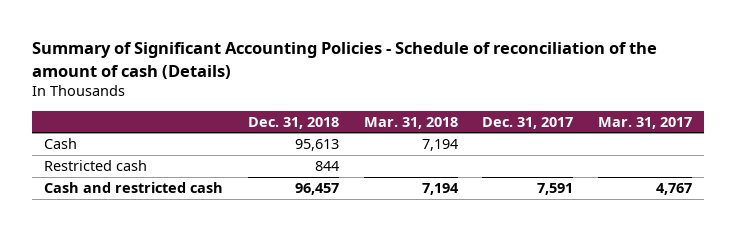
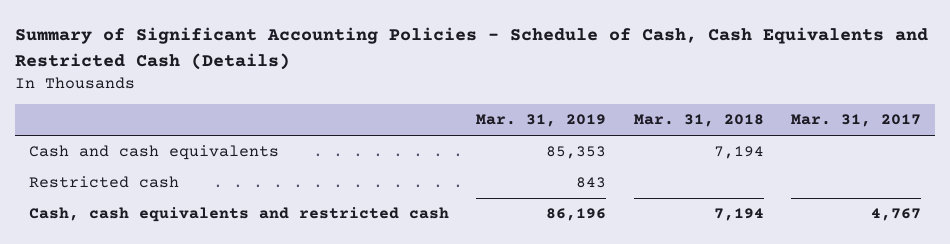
[32,42,658,79] Summary of Significant Accounting Policies - Schedule of reconciliation of the amount of cash (Details) -> [15,27,929,70] Summary of Significant Accounting Policies - Schedule of Cash, Cash Equivalents and Restricted Cash (Details)
[248,116,340,129] Dec. 31, 2018 -> none
[482,116,574,129] Dec. 31, 2017 -> none
none -> [476,114,607,128] Mar. 31, 2019
[44,138,78,150] Cash -> [28,145,279,161] Cash and cash equivalents
[44,182,224,194] Cash and restricted cash -> [28,207,449,223] Cash, cash equivalents and restricted cash

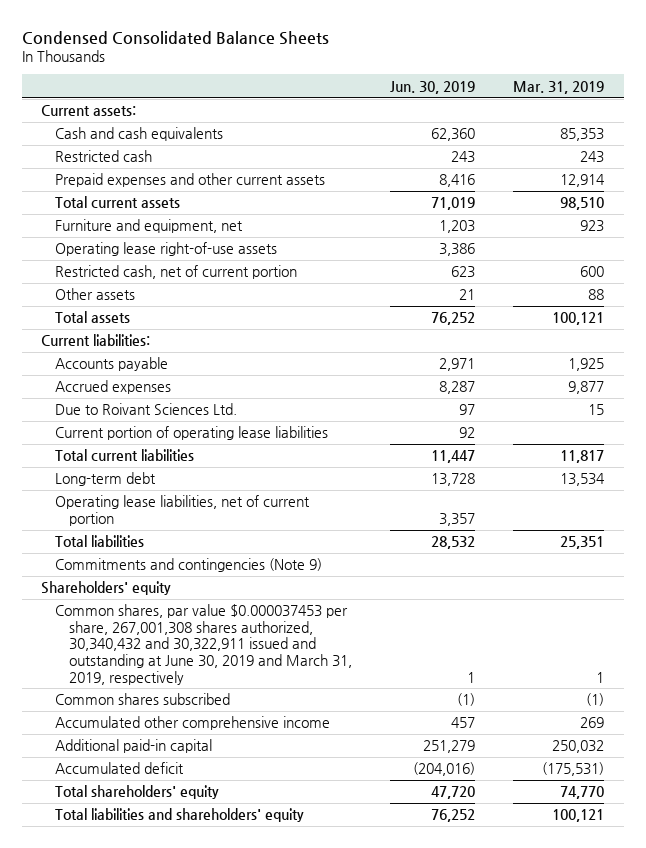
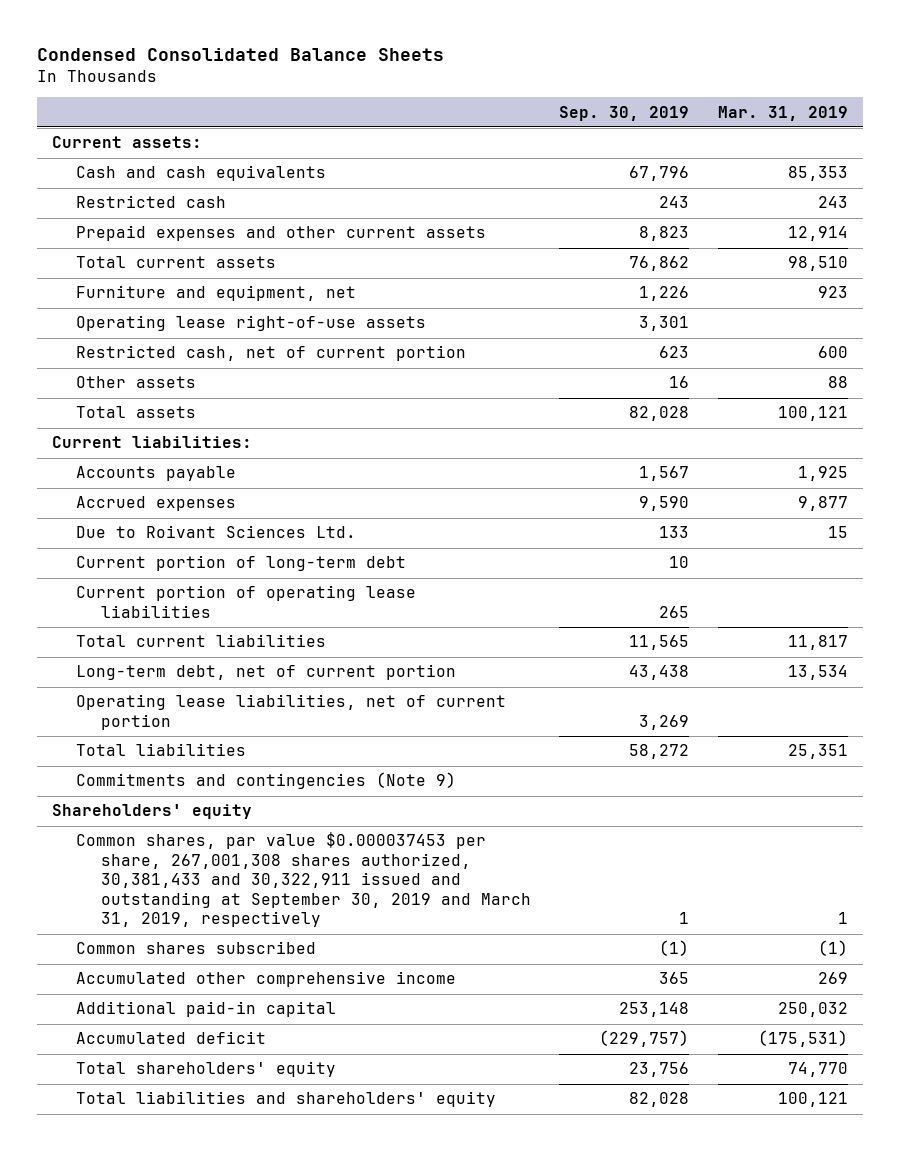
[390,80,476,94] Jun. 30, 2019 -> none
none -> [559,105,690,121] Sep. 30, 2019
none -> [76,555,407,572] Current portion of long-term debt
[55,472,157,487] Long-term debt -> [76,664,457,681] Long-term debt, net of current portion
[55,604,353,685] Common shares, par value $0.000037453 per share, 267,001,308 shares authorized, 30,340,432 and 30,322,911 issued and outstanding at June 30, 2019 and March 31, 2019, respectively -> [76,832,531,928] Common shares, par value $0.000037453 per share, 267,001,308 shares authorized, 30,381,433 and 30,322,911 issued and outstanding at September 30, 2019 and March 31, 2019, respectively

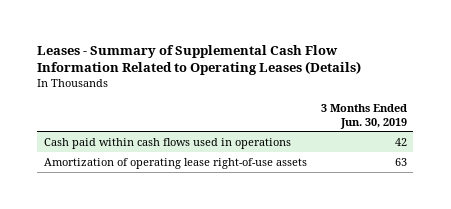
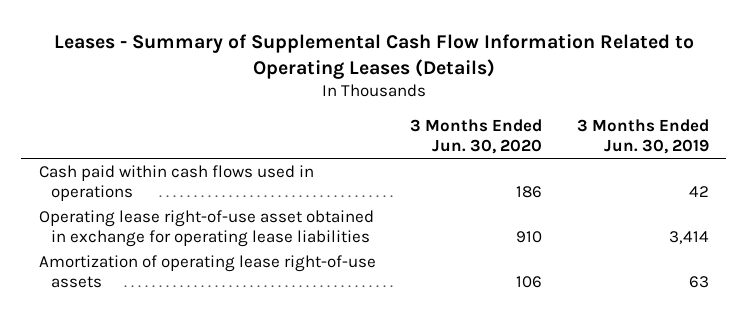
none -> [410,118,543,155] 3 Months Ended Jun. 30, 2020
none -> [38,209,374,247] Operating lease right-of-use asset obtained in exchange for operating lease liabilities

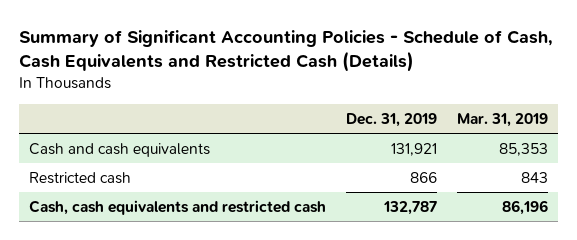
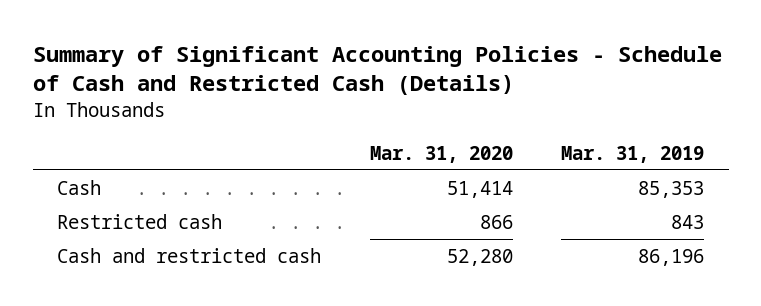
[19,30,554,73] Summary of Significant Accounting Policies - Schedule of Cash, Cash Equivalents and Restricted Cash (Details) -> [32,46,722,96] Summary of Significant Accounting Policies - Schedule of Cash and Restricted Cash (Details)
[346,112,438,127] Dec. 31, 2019 -> none
none -> [369,145,513,163] Mar. 31, 2020
[29,143,211,158] Cash and cash equivalents -> [57,179,102,195] Cash
[29,200,327,216] Cash, cash equivalents and restricted cash -> [57,247,322,263] Cash and restricted cash

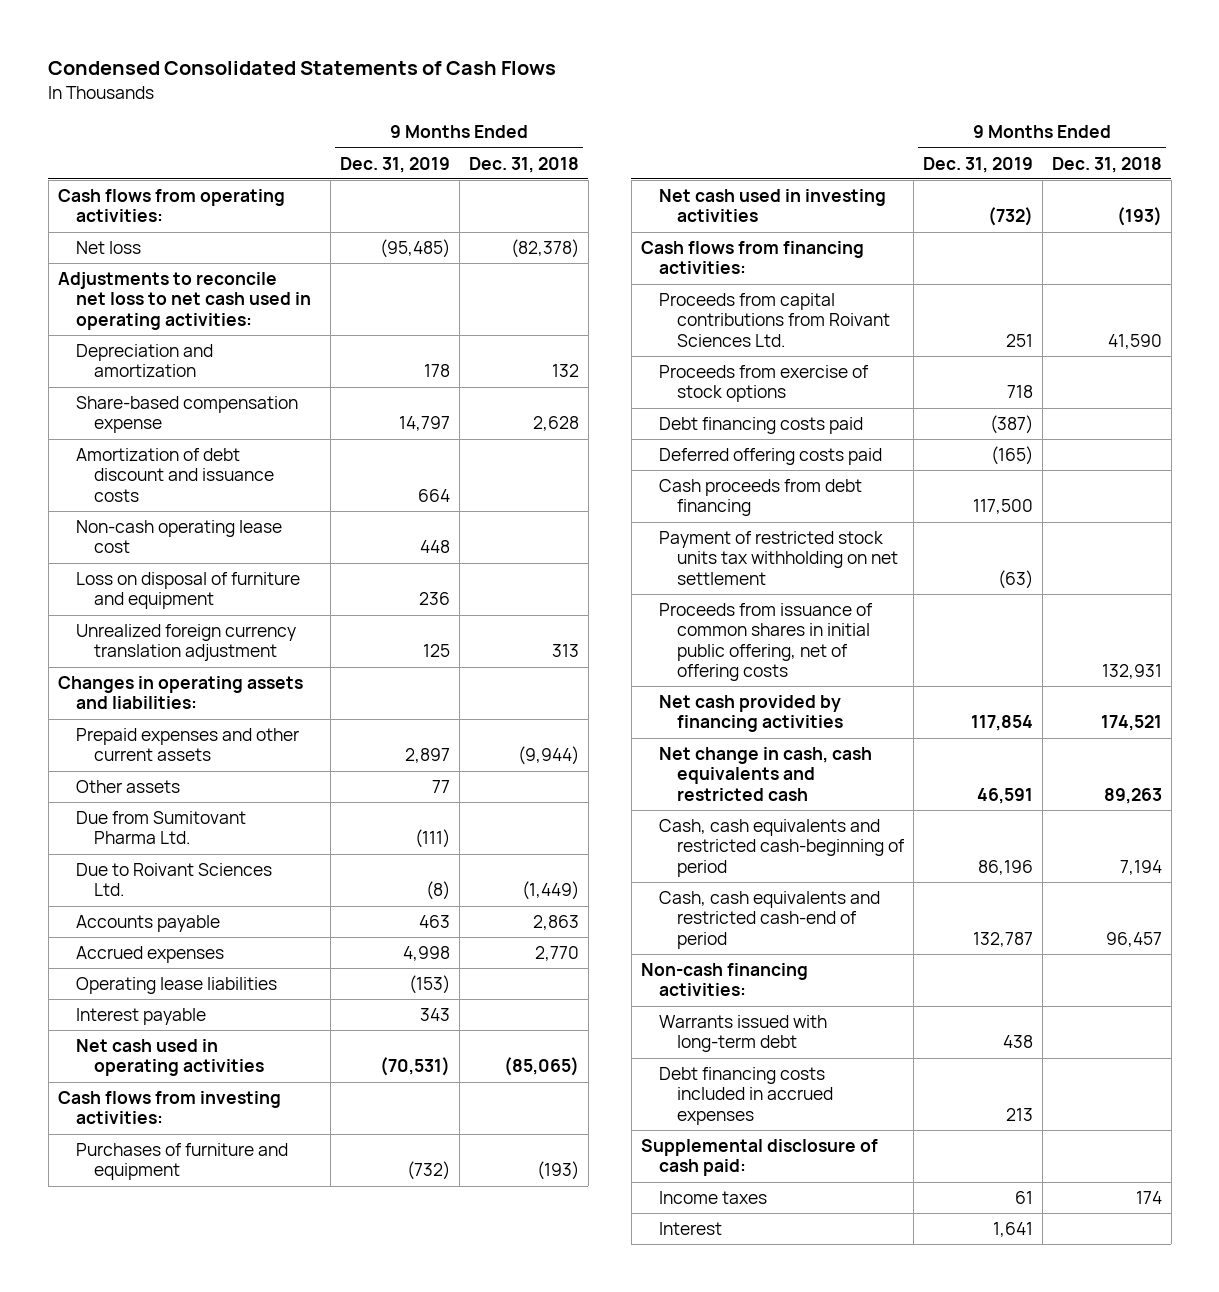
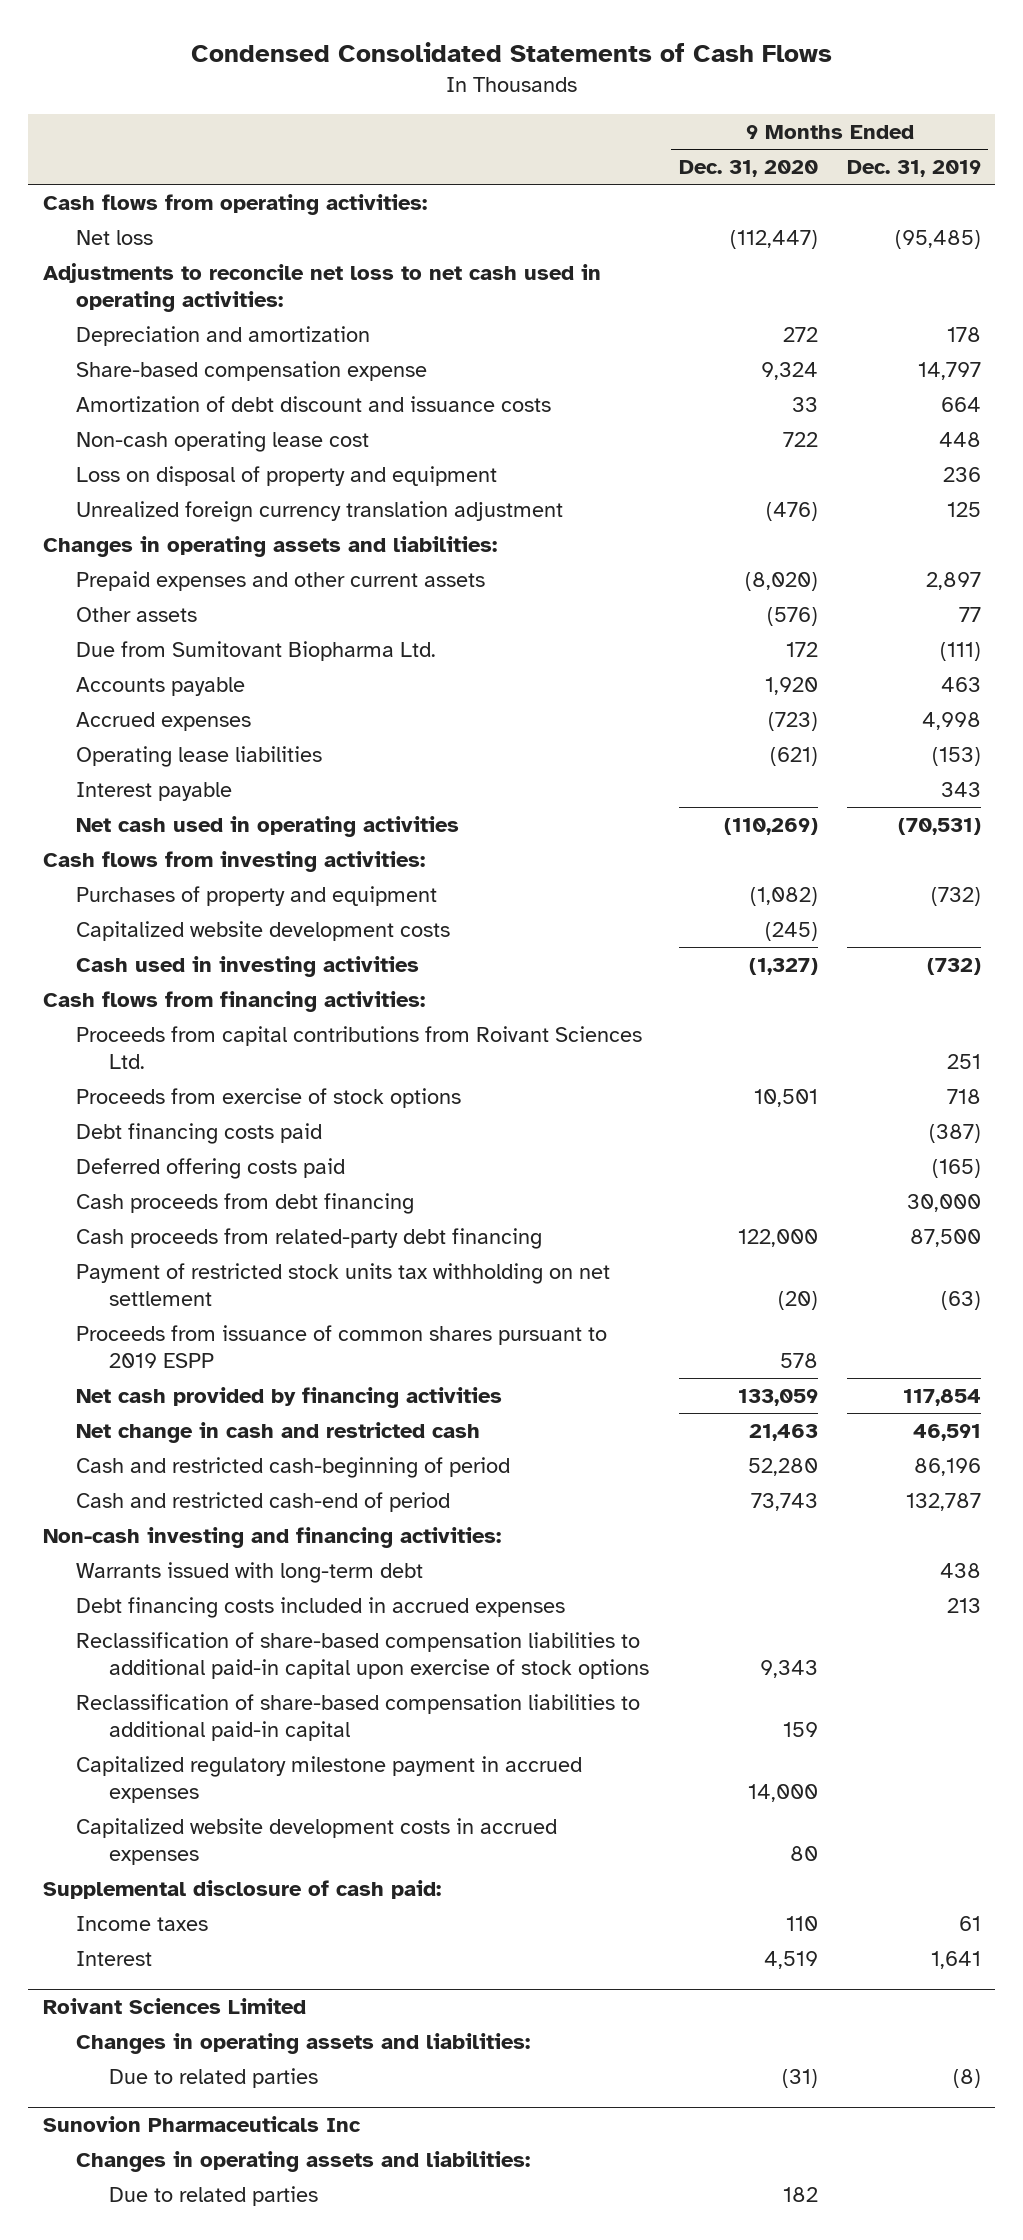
[468,156,579,173] Dec. 31, 2018 -> none
none -> [678,160,818,178] Dec. 31, 2020
[75,572,300,610] Loss on disposal of furniture and equipment -> [76,466,498,487] Loss on disposal of property and equipment
[75,863,272,897] Due to Roivant Sciences Ltd. -> none
[75,811,246,845] Due from Sumitovant Pharma Ltd. -> [76,641,437,662] Due from Sumitovant Biopharma Ltd.
[75,1143,288,1181] Purchases of furniture and equipment -> [76,886,438,907] Purchases of property and equipment
none -> [76,921,451,942] Capitalized website development costs
[658,189,886,223] Net cash used in investing activities -> [76,956,420,978] Cash used in investing activities
[972,499,1033,515] 117,500 -> [906,1194,981,1213] 30,000
none -> [76,1228,543,1250] Cash proceeds from related-party debt financing
[658,603,873,681] Proceeds from issuance of common shares in initial public offering, net of offering costs -> none
none -> [76,1325,608,1368] Proceeds from issuance of common shares pursuant to 2019 ESPP
[658,747,872,801] Net change in cash, cash equivalents and restricted cash -> [76,1422,481,1444] Net change in cash and restricted cash
[658,819,905,877] Cash, cash equivalents and restricted cash-beginning of period -> [76,1457,511,1479] Cash and restricted cash-beginning of period
[658,891,880,949] Cash, cash equivalents and restricted cash-end of period -> [76,1492,451,1513] Cash and restricted cash-end of period
[640,963,808,997] Non-cash financing activities: -> [42,1527,501,1549] Non-cash investing and financing activities:
none -> [76,1632,650,1679] Reclassification of share-based compensation liabilities to additional paid-in capital upon exercise of stock options
none -> [76,1694,641,1741] Reclassification of share-based compensation liabilities to additional paid-in capital
none -> [76,1756,583,1803] Capitalized regulatory milestone payment in accrued expenses
none -> [76,1818,558,1865] Capitalized website development costs in accrued expenses
none -> [42,1998,306,2015] Roivant Sciences Limited
none -> [76,2033,531,2055] Changes in operating assets and liabilities:
none -> [109,2068,319,2089] Due to related parties
none -> [42,2116,361,2133] Sunovion Pharmaceuticals Inc
none -> [76,2151,531,2173] Changes in operating assets and liabilities:
none -> [109,2186,319,2207] Due to related parties

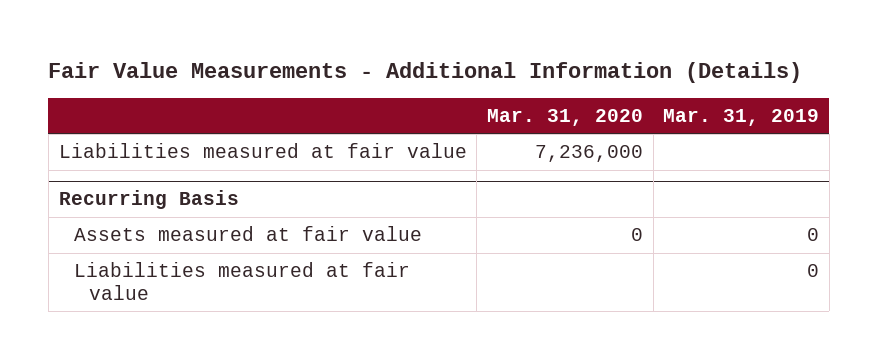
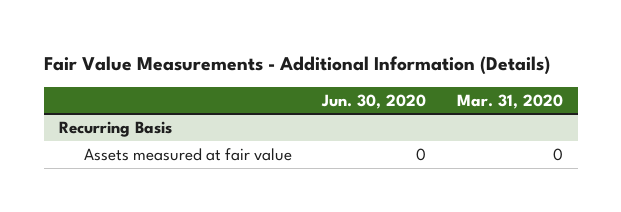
[663,108,820,126] Mar. 31, 2019 -> none
none -> [321,93,427,109] Jun. 30, 2020
[58,143,467,159] Liabilities measured at fair value -> none
[73,262,410,300] Liabilities measured at fair value -> none

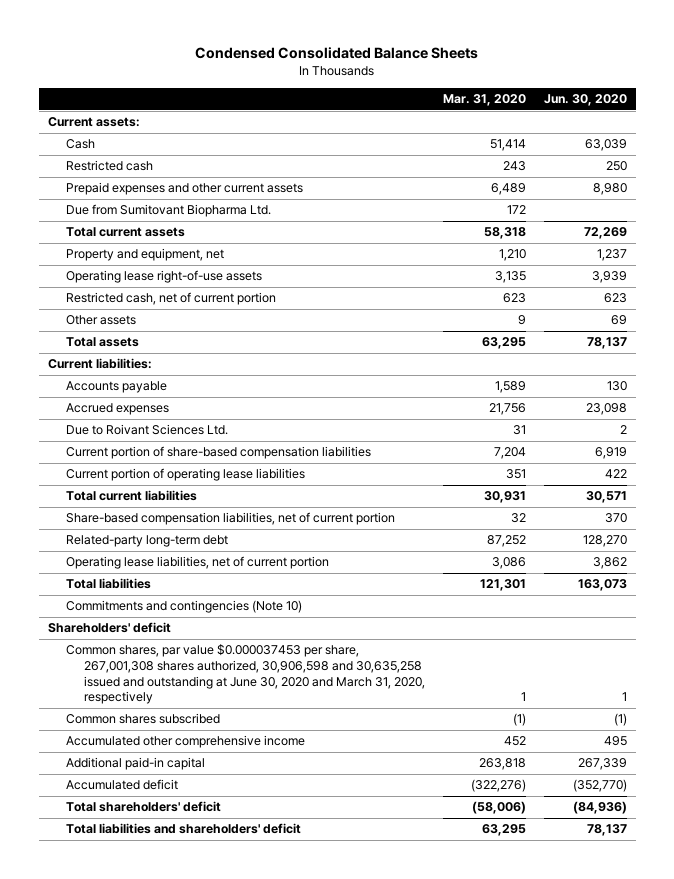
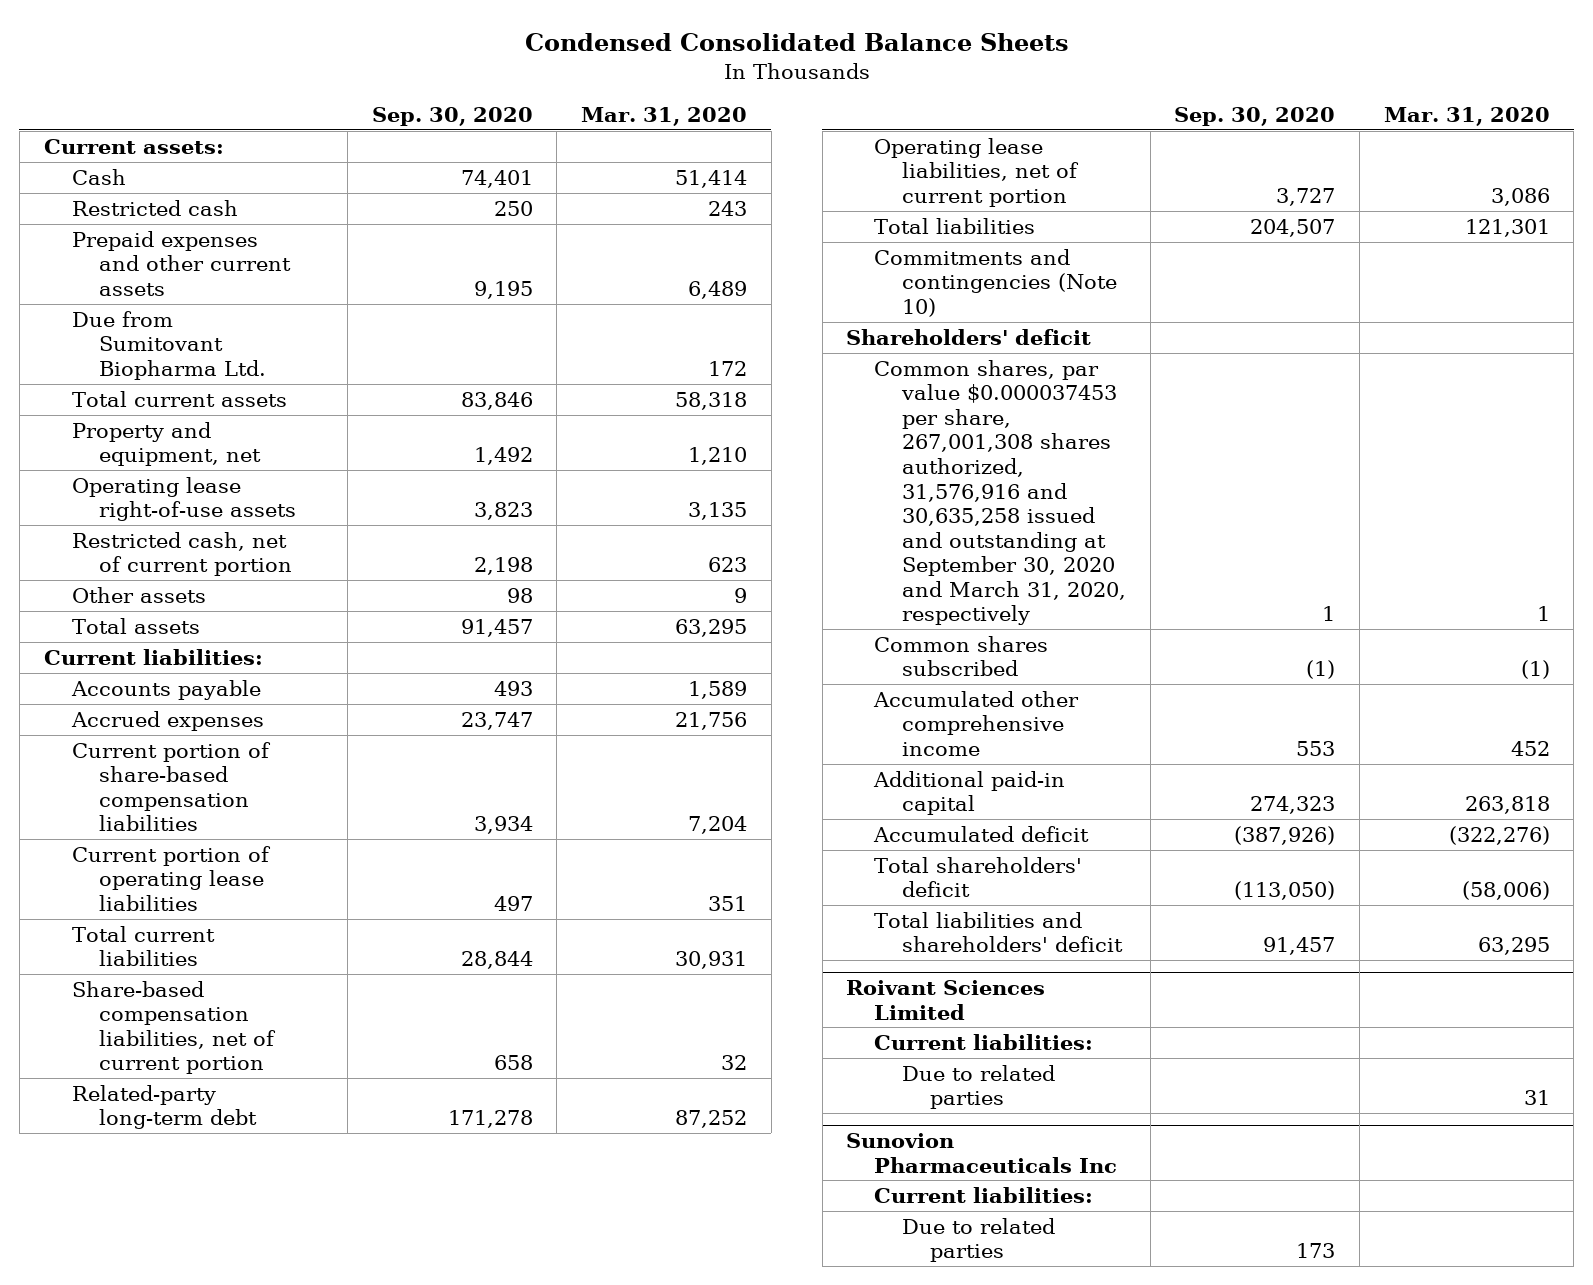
[543,94,627,107] Jun. 30, 2020 -> none
none -> [371,106,533,126] Sep. 30, 2020
[65,424,228,436] Due to Roivant Sciences Ltd. -> none
[65,644,425,705] Common shares, par value $0.000037453 per share, 267,001,308 shares authorized, 30,906,598 and 30,635,258 issued and outstanding at June 30, 2020 and March 31, 2020, respectively -> [874,359,1126,626] Common shares, par value $0.000037453 per share, 267,001,308 shares authorized, 31,576,916 and 30,635,258 issued and outstanding at September 30, 2020 and March 31, 2020, respectively
none -> [846,980,1046,1020] Roivant Sciences Limited
none -> [874,1033,1094,1050] Current liabilities:
none -> [901,1064,1055,1110] Due to related parties
none -> [846,1133,1118,1173] Sunovion Pharmaceuticals Inc
none -> [874,1186,1094,1203] Current liabilities:
none -> [901,1217,1055,1263] Due to related parties

